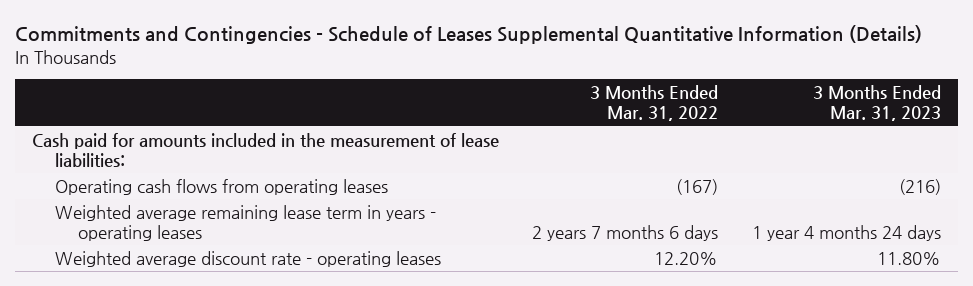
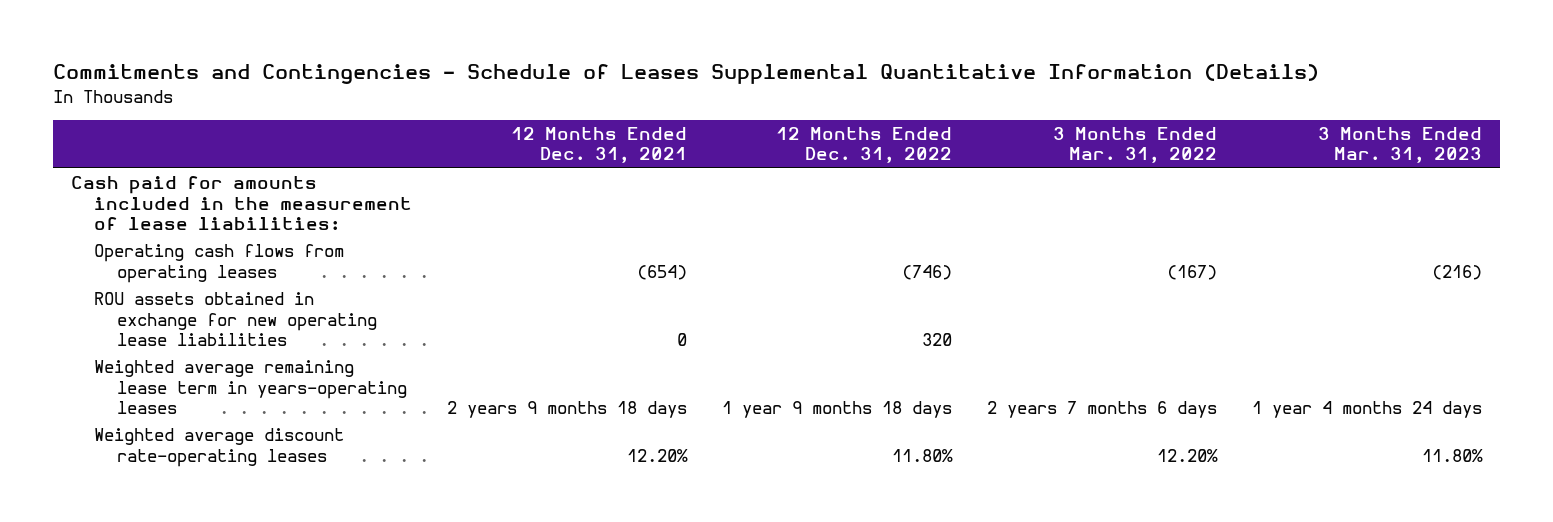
none -> [510,127,687,164] 12 Months Ended Dec. 31, 2021
none -> [775,127,952,164] 12 Months Ended Dec. 31, 2022
none -> [93,292,377,346] ROU assets obtained in exchange for new operating lease liabilities
[54,204,436,242] Weighted average remaining lease term in years - operating leases -> [93,360,407,414] Weighted average remaining lease term in years-operating leases
[54,250,441,267] Weighted average discount rate - operating leases -> [93,428,344,467] Weighted average discount rate-operating leases

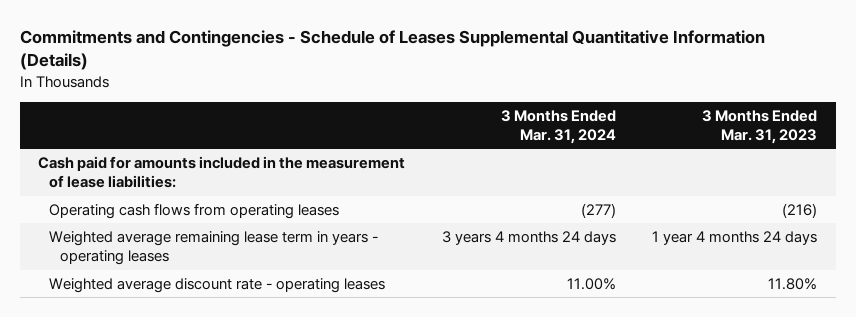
[510,127,687,164] 12 Months Ended Dec. 31, 2021 -> none
[775,127,952,164] 12 Months Ended Dec. 31, 2022 -> none
[1053,127,1218,164] 3 Months Ended Mar. 31, 2022 -> none
none -> [500,109,616,144] 3 Months Ended Mar. 31, 2024
[93,292,377,346] ROU assets obtained in exchange for new operating lease liabilities -> none
[93,360,407,414] Weighted average remaining lease term in years-operating leases -> [49,230,379,266] Weighted average remaining lease term in years - operating leases
[93,428,344,467] Weighted average discount rate-operating leases -> [49,277,386,293] Weighted average discount rate - operating leases

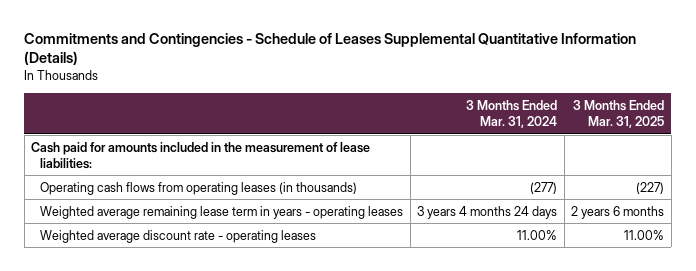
[702,109,818,144] 3 Months Ended Mar. 31, 2023 -> none
none -> [573,99,665,128] 3 Months Ended Mar. 31, 2025
[49,202,340,219] Operating cash flows from operating leases -> [40,181,358,195] Operating cash flows from operating leases (in thousands)

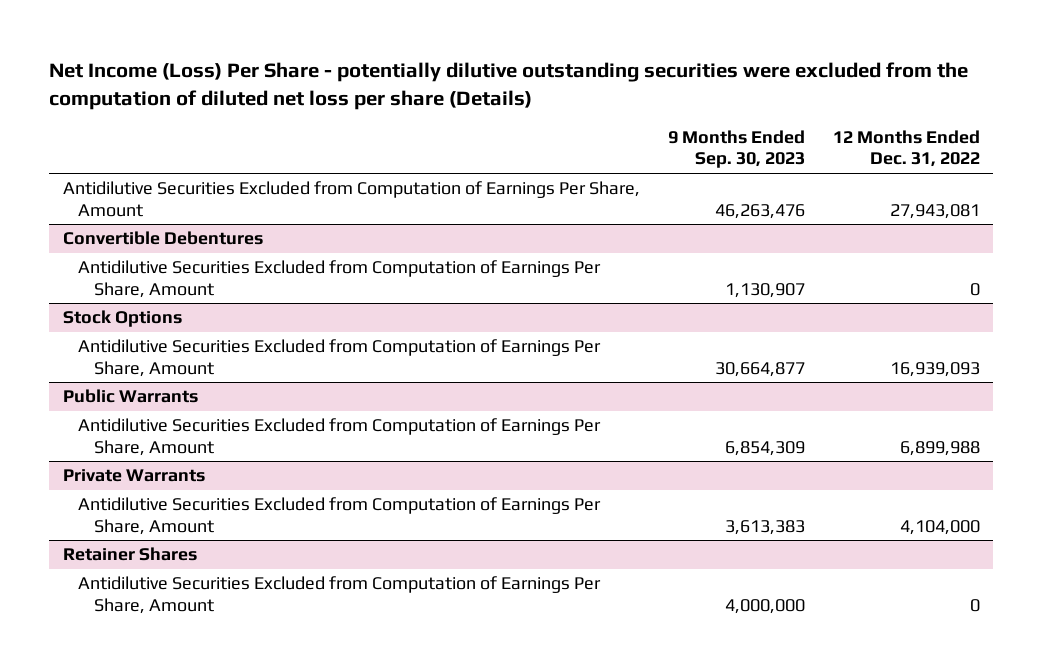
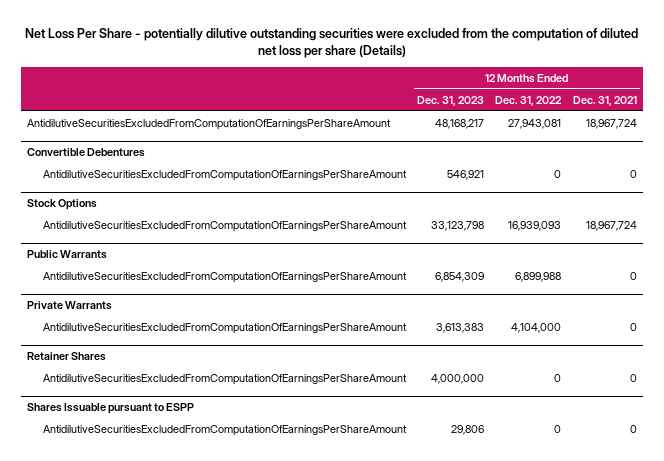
[49,62,969,110] Net Income (Loss) Per Share - potentially dilutive outstanding securities were excluded from the computation of diluted net loss per share (Details) -> [24,28,638,59] Net Loss Per Share - potentially dilutive outstanding securities were excluded from the computation of diluted net loss per share (Details)
[667,130,805,169] 9 Months Ended Sep. 30, 2023 -> none
none -> [417,95,485,106] Dec. 31, 2023
none -> [572,95,637,106] Dec. 31, 2021
[63,181,641,217] Antidilutive Securities Excluded from Computation of Earnings Per Share, Amount -> [26,119,391,131] AntidilutiveSecuritiesExcludedFromComputationOfEarningsPerShareAmount
[78,260,602,298] Antidilutive Securities Excluded from Computation of Earnings Per Share, Amount -> [42,170,407,182] AntidilutiveSecuritiesExcludedFromComputationOfEarningsPerShareAmount
[78,339,602,377] Antidilutive Securities Excluded from Computation of Earnings Per Share, Amount -> [42,221,407,233] AntidilutiveSecuritiesExcludedFromComputationOfEarningsPerShareAmount
[78,418,602,456] Antidilutive Securities Excluded from Computation of Earnings Per Share, Amount -> [42,272,407,284] AntidilutiveSecuritiesExcludedFromComputationOfEarningsPerShareAmount
[78,497,602,535] Antidilutive Securities Excluded from Computation of Earnings Per Share, Amount -> [42,323,407,335] AntidilutiveSecuritiesExcludedFromComputationOfEarningsPerShareAmount
[78,576,602,614] Antidilutive Securities Excluded from Computation of Earnings Per Share, Amount -> [42,374,407,386] AntidilutiveSecuritiesExcludedFromComputationOfEarningsPerShareAmount
none -> [26,403,194,415] Shares Issuable pursuant to ESPP
none -> [42,425,407,437] AntidilutiveSecuritiesExcludedFromComputationOfEarningsPerShareAmount

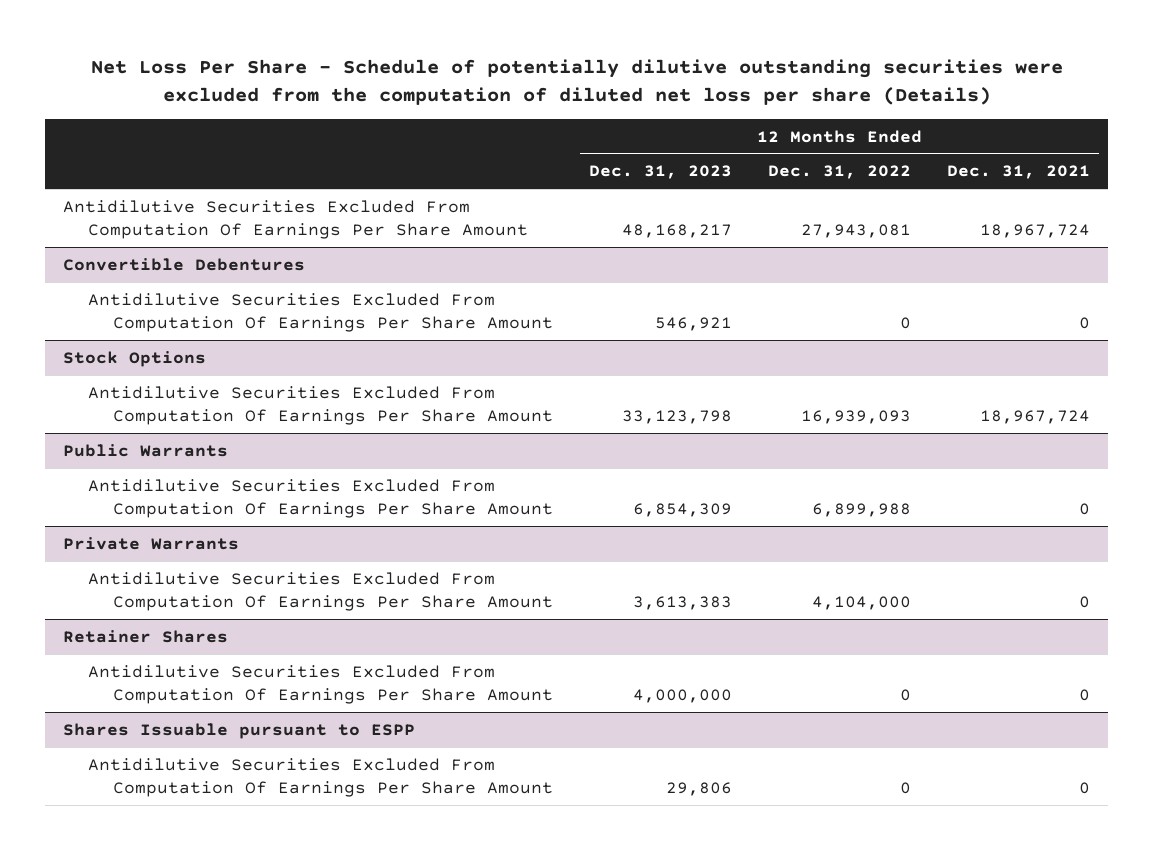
[24,28,638,59] Net Loss Per Share - potentially dilutive outstanding securities were excluded from the computation of diluted net loss per share (Details) -> [90,59,1063,106] Net Loss Per Share - Schedule of potentially dilutive outstanding securities were excluded from the computation of diluted net loss per share (Details)
[26,119,391,131] AntidilutiveSecuritiesExcludedFromComputationOfEarningsPerShareAmount -> [63,199,529,239] Antidilutive Securities Excluded From Computation Of Earnings Per Share Amount
[42,170,407,182] AntidilutiveSecuritiesExcludedFromComputationOfEarningsPerShareAmount -> [88,292,554,332] Antidilutive Securities Excluded From Computation Of Earnings Per Share Amount
[42,221,407,233] AntidilutiveSecuritiesExcludedFromComputationOfEarningsPerShareAmount -> [88,385,554,425] Antidilutive Securities Excluded From Computation Of Earnings Per Share Amount
[42,272,407,284] AntidilutiveSecuritiesExcludedFromComputationOfEarningsPerShareAmount -> [88,478,554,518] Antidilutive Securities Excluded From Computation Of Earnings Per Share Amount
[42,323,407,335] AntidilutiveSecuritiesExcludedFromComputationOfEarningsPerShareAmount -> [88,571,554,611] Antidilutive Securities Excluded From Computation Of Earnings Per Share Amount
[42,374,407,386] AntidilutiveSecuritiesExcludedFromComputationOfEarningsPerShareAmount -> [88,664,554,704] Antidilutive Securities Excluded From Computation Of Earnings Per Share Amount
[42,425,407,437] AntidilutiveSecuritiesExcludedFromComputationOfEarningsPerShareAmount -> [88,757,554,797] Antidilutive Securities Excluded From Computation Of Earnings Per Share Amount

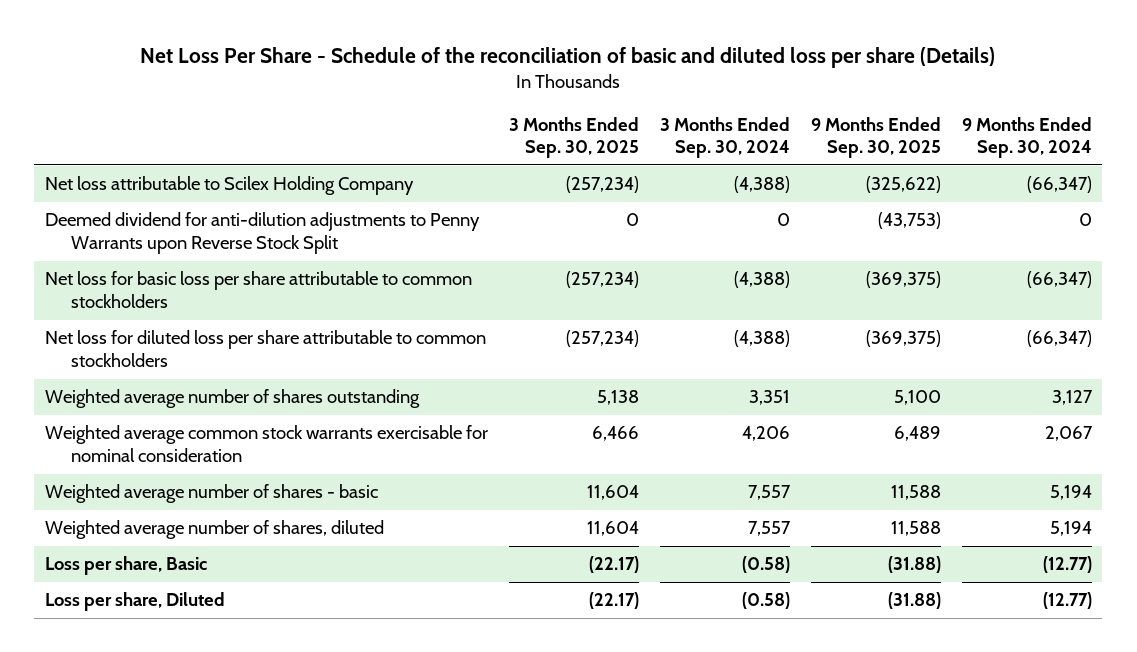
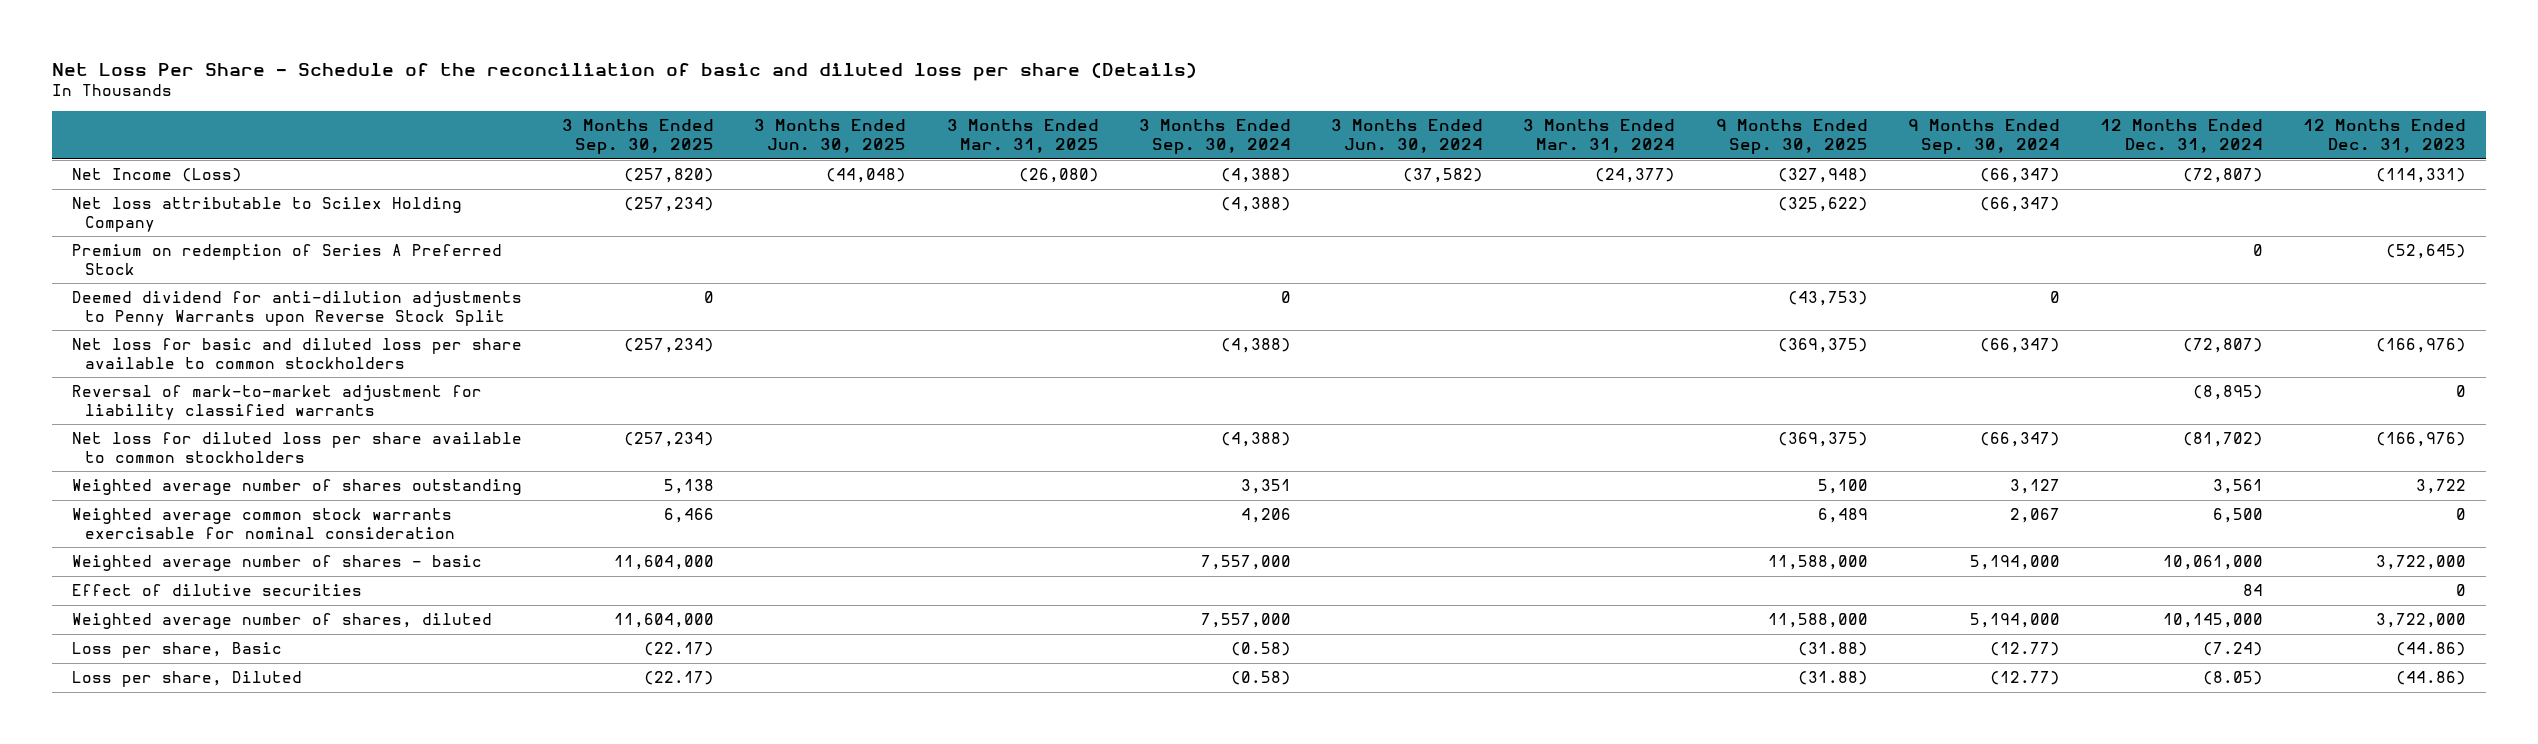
none -> [754,119,907,153] 3 Months Ended Jun. 30, 2025
none -> [946,119,1099,153] 3 Months Ended Mar. 31, 2025
none -> [1331,119,1484,153] 3 Months Ended Jun. 30, 2024
none -> [1523,119,1676,153] 3 Months Ended Mar. 31, 2024
none -> [2099,119,2263,153] 12 Months Ended Dec. 31, 2024
none -> [2303,119,2467,153] 12 Months Ended Dec. 31, 2023
none -> [71,168,242,183] Net Income (Loss)
none -> [71,244,502,275] Premium on redemption of Series A Preferred Stock
[44,271,472,309] Net loss for basic loss per share attributable to common stockholders -> [71,338,522,369] Net loss for basic and diluted loss per share available to common stockholders
none -> [71,385,482,420] Reversal of mark-to-market adjustment for liability classified warrants
[44,330,486,368] Net loss for diluted loss per share attributable to common stockholders -> [71,432,522,463] Net loss for diluted loss per share available to common stockholders
[586,485,639,501] 11,604 -> [614,555,715,571] 11,604,000
[747,485,791,501] 7,557 -> [1200,555,1291,571] 7,557,000
[890,485,941,501] 11,588 -> [1767,555,1868,571] 11,588,000
[1049,485,1092,501] 5,194 -> [1969,555,2060,571] 5,194,000
none -> [71,584,362,597] Effect of dilutive securities
[586,521,639,537] 11,604 -> [614,613,715,629] 11,604,000
[747,521,791,537] 7,557 -> [1200,613,1291,629] 7,557,000
[890,521,941,537] 11,588 -> [1767,613,1868,629] 11,588,000
[1049,521,1092,537] 5,194 -> [1969,613,2060,629] 5,194,000

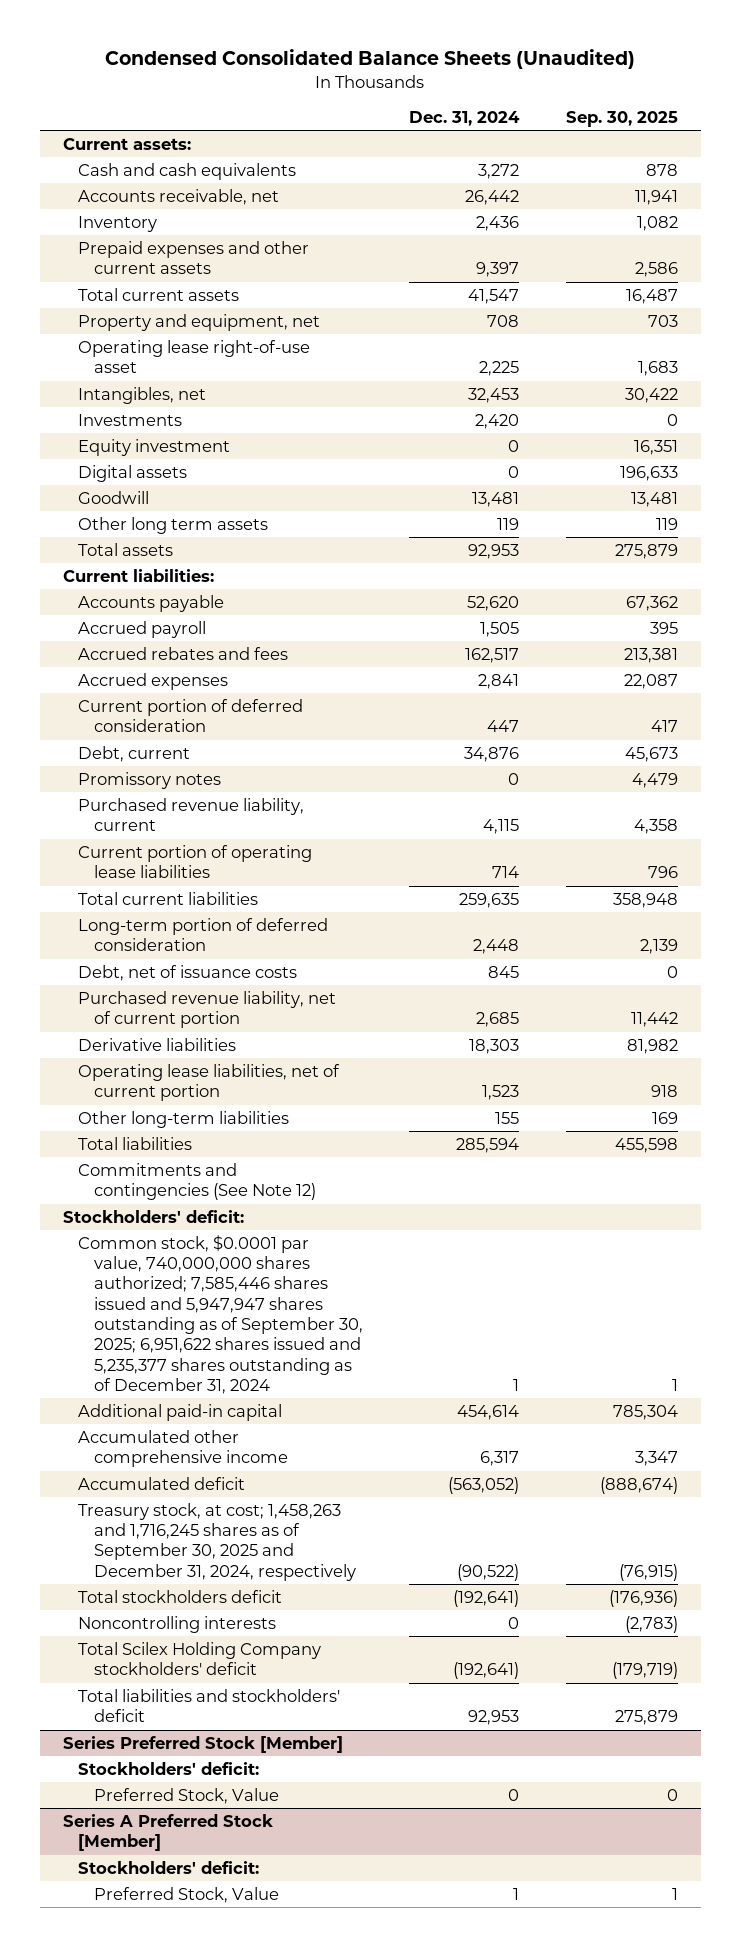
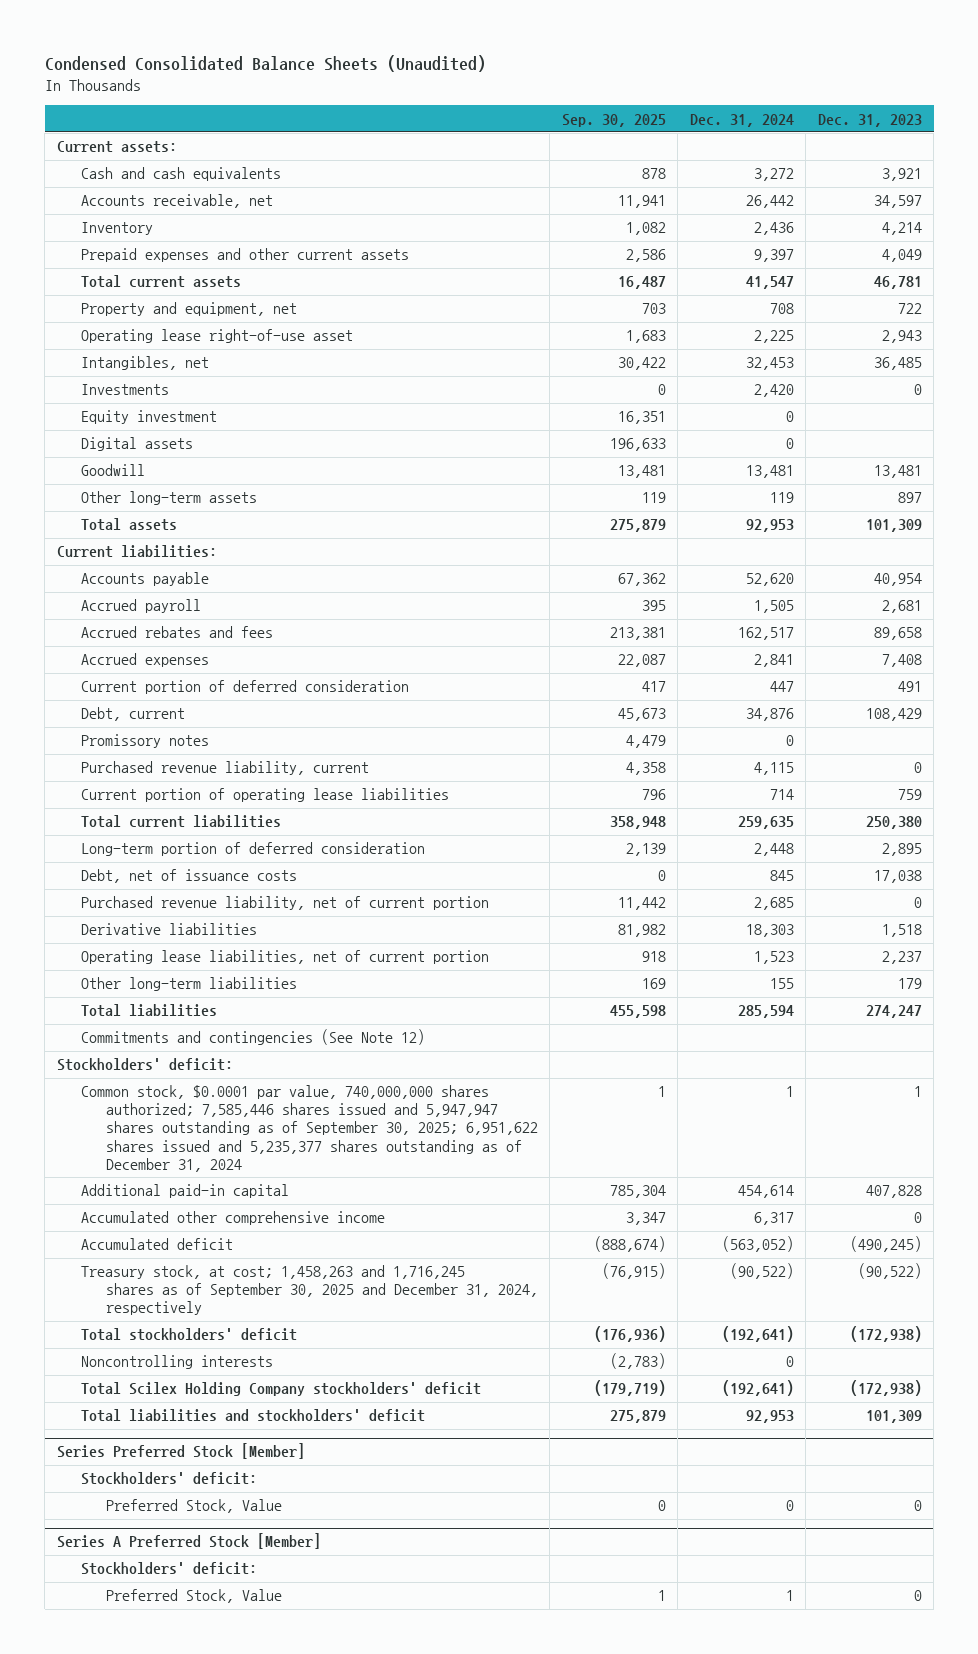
none -> [817,113,922,127] Dec. 31, 2023
[78,516,269,534] Other long term assets -> [81,491,258,506] Other long-term assets
[78,1589,283,1603] Total stockholders deficit -> [81,1328,298,1342] Total stockholders' deficit

